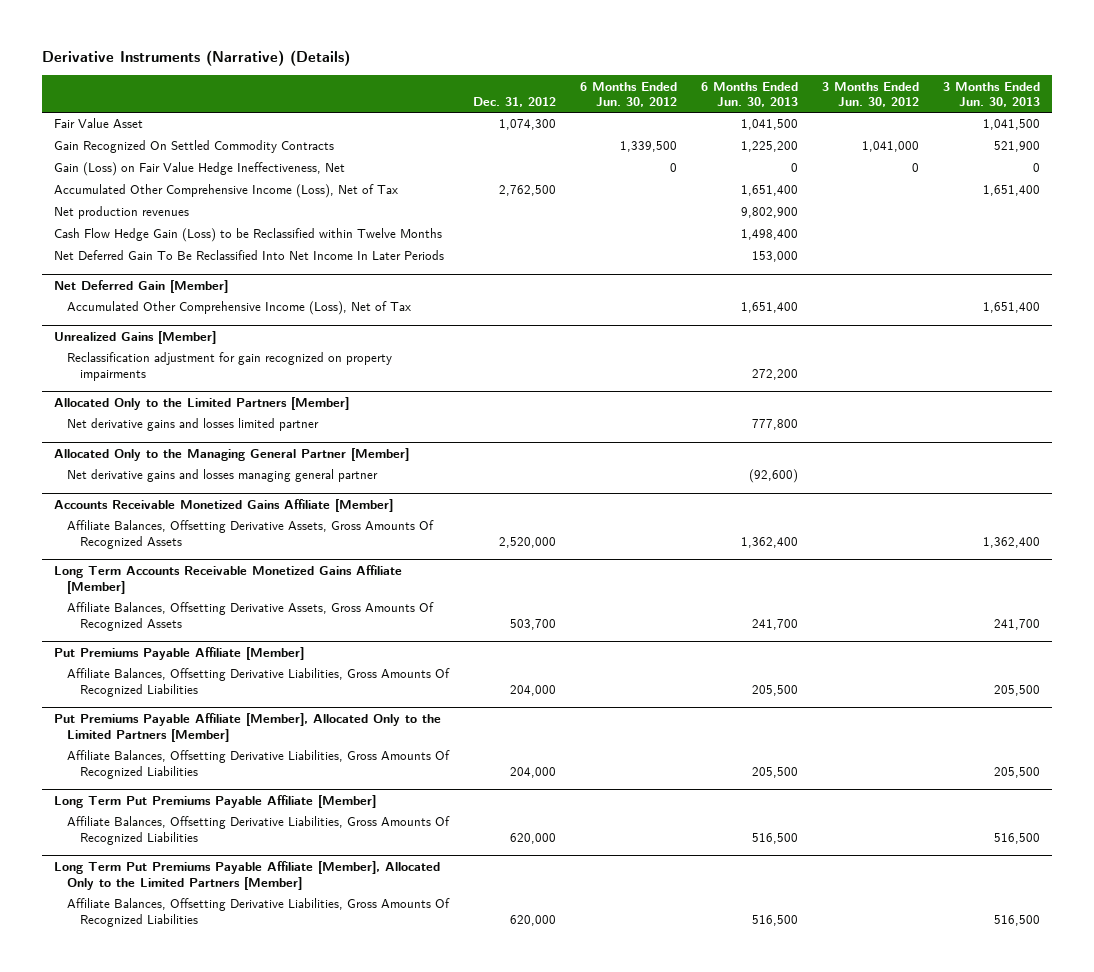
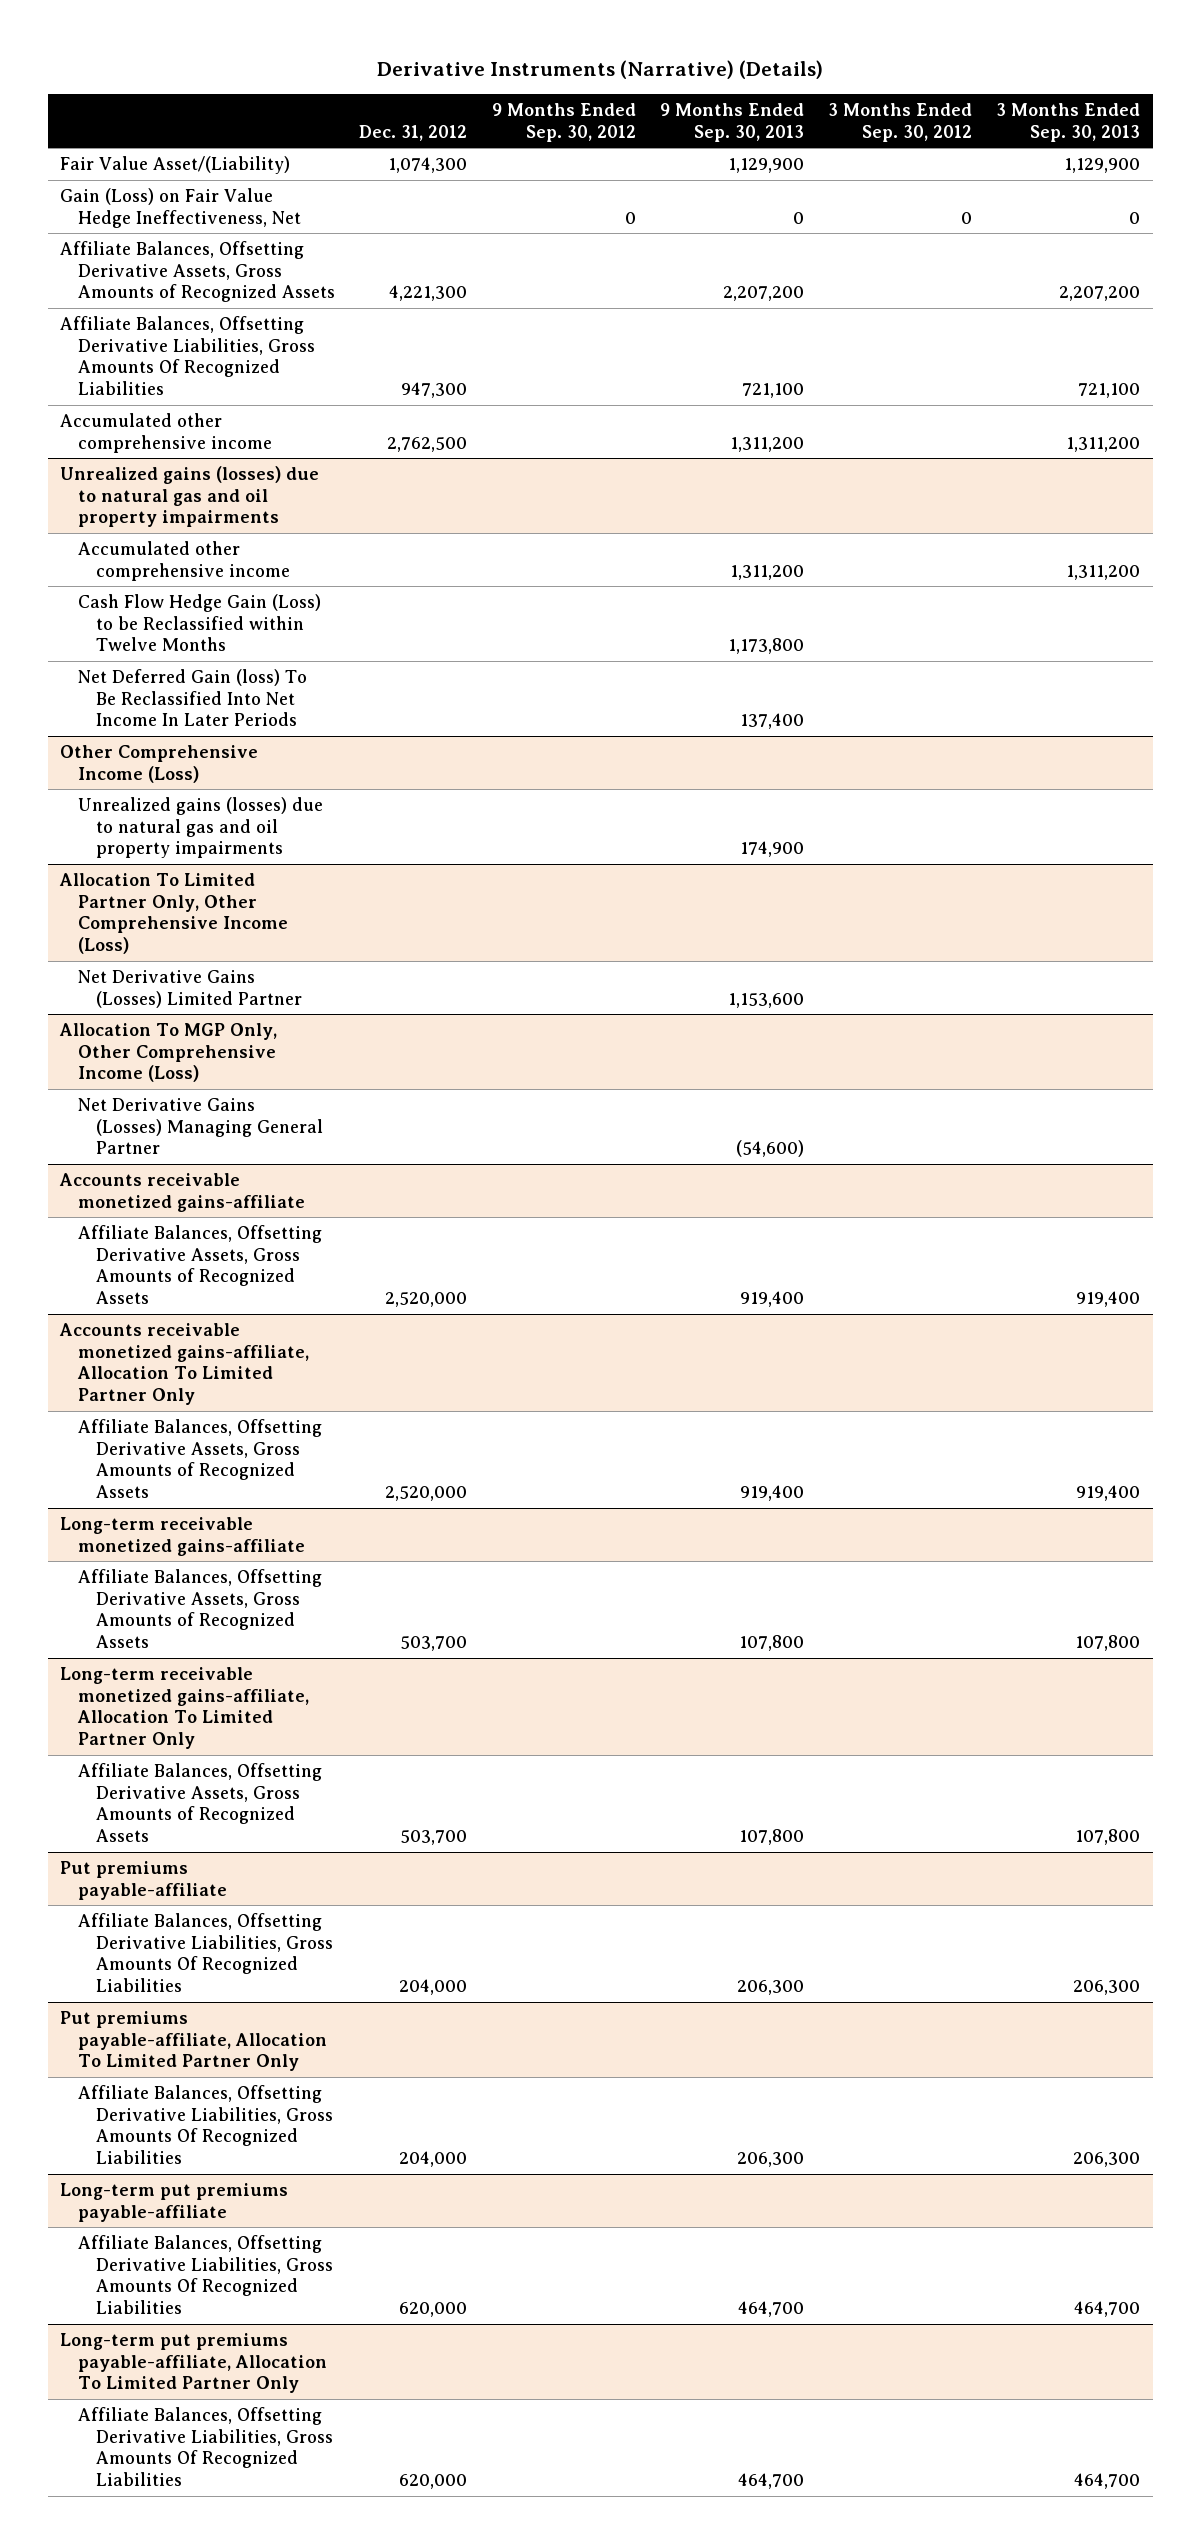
[579,81,677,108] 6 Months Ended Jun. 30, 2012 -> none
[700,81,798,108] 6 Months Ended Jun. 30, 2013 -> none
[822,81,920,108] 3 Months Ended Jun. 30, 2012 -> none
[943,81,1041,108] 3 Months Ended Jun. 30, 2013 -> none
none -> [491,102,636,142] 9 Months Ended Sep. 30, 2012
none -> [659,102,804,142] 9 Months Ended Sep. 30, 2013
none -> [828,102,973,142] 3 Months Ended Sep. 30, 2012
none -> [996,102,1141,142] 3 Months Ended Sep. 30, 2013
[53,140,334,154] Gain Recognized On Settled Commodity Contracts -> none
[53,118,143,129] Fair Value Asset -> [60,155,291,174] Fair Value Asset/(Liability)
[53,206,189,220] Net production revenues -> none
[53,228,442,243] Cash Flow Hedge Gain (Loss) to be Reclassified within Twelve Months -> none
[53,250,444,261] Net Deferred Gain To Be Reclassified Into Net Income In Later Periods -> none
[53,280,228,294] Net Deferred Gain [Member] -> none
[66,301,411,316] Accumulated Other Comprehensive Income (Loss), Net of Tax -> none
[66,352,392,381] Reclassification adjustment for gain recognized on property impairments -> none
[53,397,349,411] Allocated Only to the Limited Partners [Member] -> none
[66,418,319,432] Net derivative gains and losses limited partner -> none
[53,448,409,462] Allocated Only to the Managing General Partner [Member] -> none
[66,469,378,483] Net derivative gains and losses managing general partner -> none
none -> [60,240,336,303] Affiliate Balances, Offsetting Derivative Assets, Gross Amounts of Recognized Assets
none -> [60,315,316,396] Affiliate Balances, Offsetting Derivative Liabilities, Gross Amounts Of Recognized Liabilities
[53,184,398,199] Accumulated Other Comprehensive Income (Loss), Net of Tax -> [60,412,273,453] Accumulated other comprehensive income
[53,331,216,345] Unrealized Gains [Member] -> [60,465,320,528] Unrealized gains (losses) due to natural gas and oil property impairments
none -> [78,540,290,581] Accumulated other comprehensive income
none -> [78,593,322,652] Cash Flow Hedge Gain (Loss) to be Reclassified within Twelve Months
none -> [78,668,308,727] Net Deferred Gain (loss) To Be Reclassified Into Net Income In Later Periods
none -> [60,744,259,783] Other Comprehensive Income (Loss)
none -> [78,796,324,859] Unrealized gains (losses) due to natural gas and oil property impairments
none -> [59,872,289,955] Allocation To Limited Partner Only, Other Comprehensive Income (Loss)
none -> [78,969,302,1008] Net Derivative Gains (Losses) Limited Partner
none -> [59,1022,278,1083] Allocation To MGP Only, Other Comprehensive Income (Loss)
none -> [78,1097,323,1155] Net Derivative Gains (Losses) Managing General Partner
[53,499,393,513] Accounts Receivable Monetized Gains Affiliate [Member] -> [59,1172,306,1212] Accounts receivable monetized gains-affiliate
[66,520,434,549] Affiliate Balances, Offsetting Derivative Assets, Gross Amounts Of Recognized Assets -> [78,1224,323,1305] Affiliate Balances, Offsetting Derivative Assets, Gross Amounts of Recognized Assets
none -> [59,1322,310,1406] Accounts receivable monetized gains-affiliate, Allocation To Limited Partner Only
none -> [78,1418,323,1499] Affiliate Balances, Offsetting Derivative Assets, Gross Amounts of Recognized Assets
[53,565,402,594] Long Term Accounts Receivable Monetized Gains Affiliate [Member] -> [60,1516,306,1556] Long-term receivable monetized gains-affiliate
[66,602,434,631] Affiliate Balances, Offsetting Derivative Assets, Gross Amounts Of Recognized Assets -> [78,1568,323,1649] Affiliate Balances, Offsetting Derivative Assets, Gross Amounts of Recognized Assets
none -> [60,1666,310,1750] Long-term receivable monetized gains-affiliate, Allocation To Limited Partner Only
none -> [78,1762,323,1843] Affiliate Balances, Offsetting Derivative Assets, Gross Amounts of Recognized Assets
[53,647,304,661] Put Premiums Payable Affiliate [Member] -> [60,1860,228,1900] Put premiums payable-affiliate
[53,713,441,742] Put Premiums Payable Affiliate [Member], Allocated Only to the Limited Partners [Member] -> [60,2010,328,2072] Put premiums payable-affiliate, Allocation To Limited Partner Only
[53,795,376,809] Long Term Put Premiums Payable Affiliate [Member] -> [60,2182,289,2222] Long-term put premiums payable-affiliate
[53,861,440,890] Long Term Put Premiums Payable Affiliate [Member], Allocated Only to the Limited Partners [Member] -> [60,2332,328,2394] Long-term put premiums payable-affiliate, Allocation To Limited Partner Only

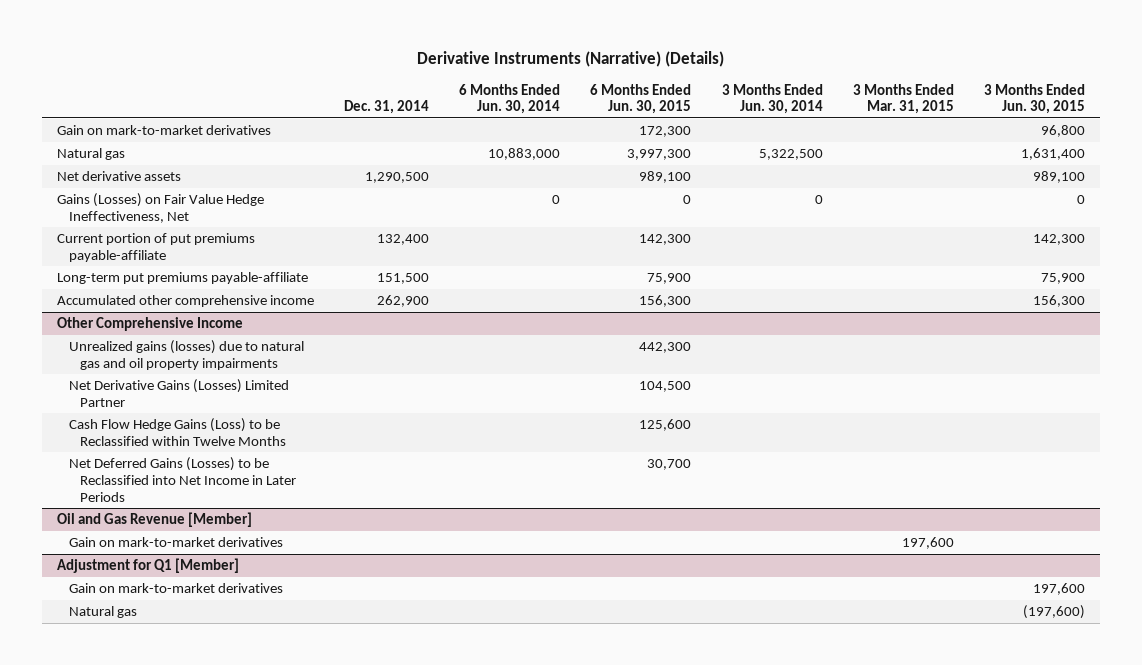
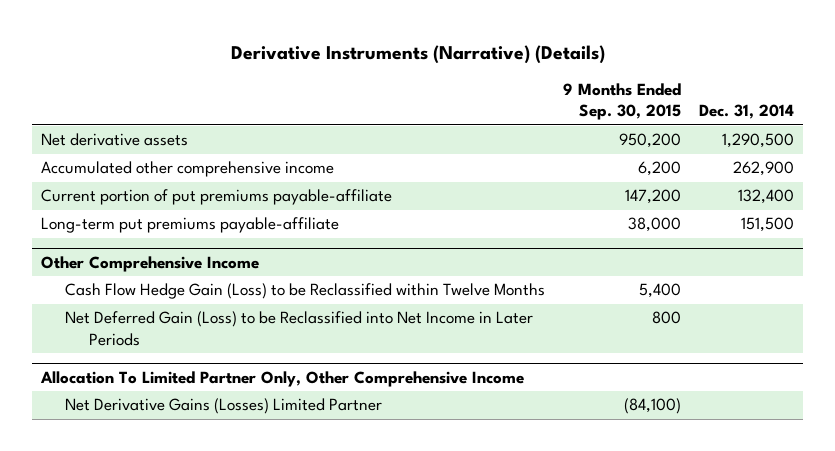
[459,83,561,115] 6 Months Ended Jun. 30, 2014 -> none
[590,83,692,115] 6 Months Ended Jun. 30, 2015 -> none
[721,83,823,115] 3 Months Ended Jun. 30, 2014 -> none
[852,83,954,115] 3 Months Ended Mar. 31, 2015 -> none
[983,83,1085,115] 3 Months Ended Jun. 30, 2015 -> none
none -> [563,83,682,121] 9 Months Ended Sep. 30, 2015
[57,124,272,135] Gain on mark-to-market derivatives -> none
[57,147,126,160] Natural gas -> none
[57,192,265,223] Gains (Losses) on Fair Value Hedge Ineffectiveness, Net -> none
[57,294,315,307] Accumulated other comprehensive income -> [41,161,335,178] Accumulated other comprehensive income
[68,339,304,370] Unrealized gains (losses) due to natural gas and oil property impairments -> none
[68,378,289,407] Net Derivative Gains (Losses) Limited Partner -> none
[57,511,253,527] Oil and Gas Revenue [Member] -> none
[68,536,283,547] Gain on mark-to-market derivatives -> none
[57,557,240,573] Adjustment for Q1 [Member] -> none
[68,582,283,593] Gain on mark-to-market derivatives -> none
[68,605,137,618] Natural gas -> none
[68,417,287,446] Cash Flow Hedge Gains (Loss) to be Reclassified within Twelve Months -> [65,283,546,300] Cash Flow Hedge Gain (Loss) to be Reclassified within Twelve Months
[68,456,297,502] Net Deferred Gains (Losses) to be Reclassified into Net Income in Later Periods -> [65,311,534,346] Net Deferred Gain (Loss) to be Reclassified into Net Income in Later Periods
none -> [40,371,525,388] Allocation To Limited Partner Only, Other Comprehensive Income
none -> [65,398,383,415] Net Derivative Gains (Losses) Limited Partner

